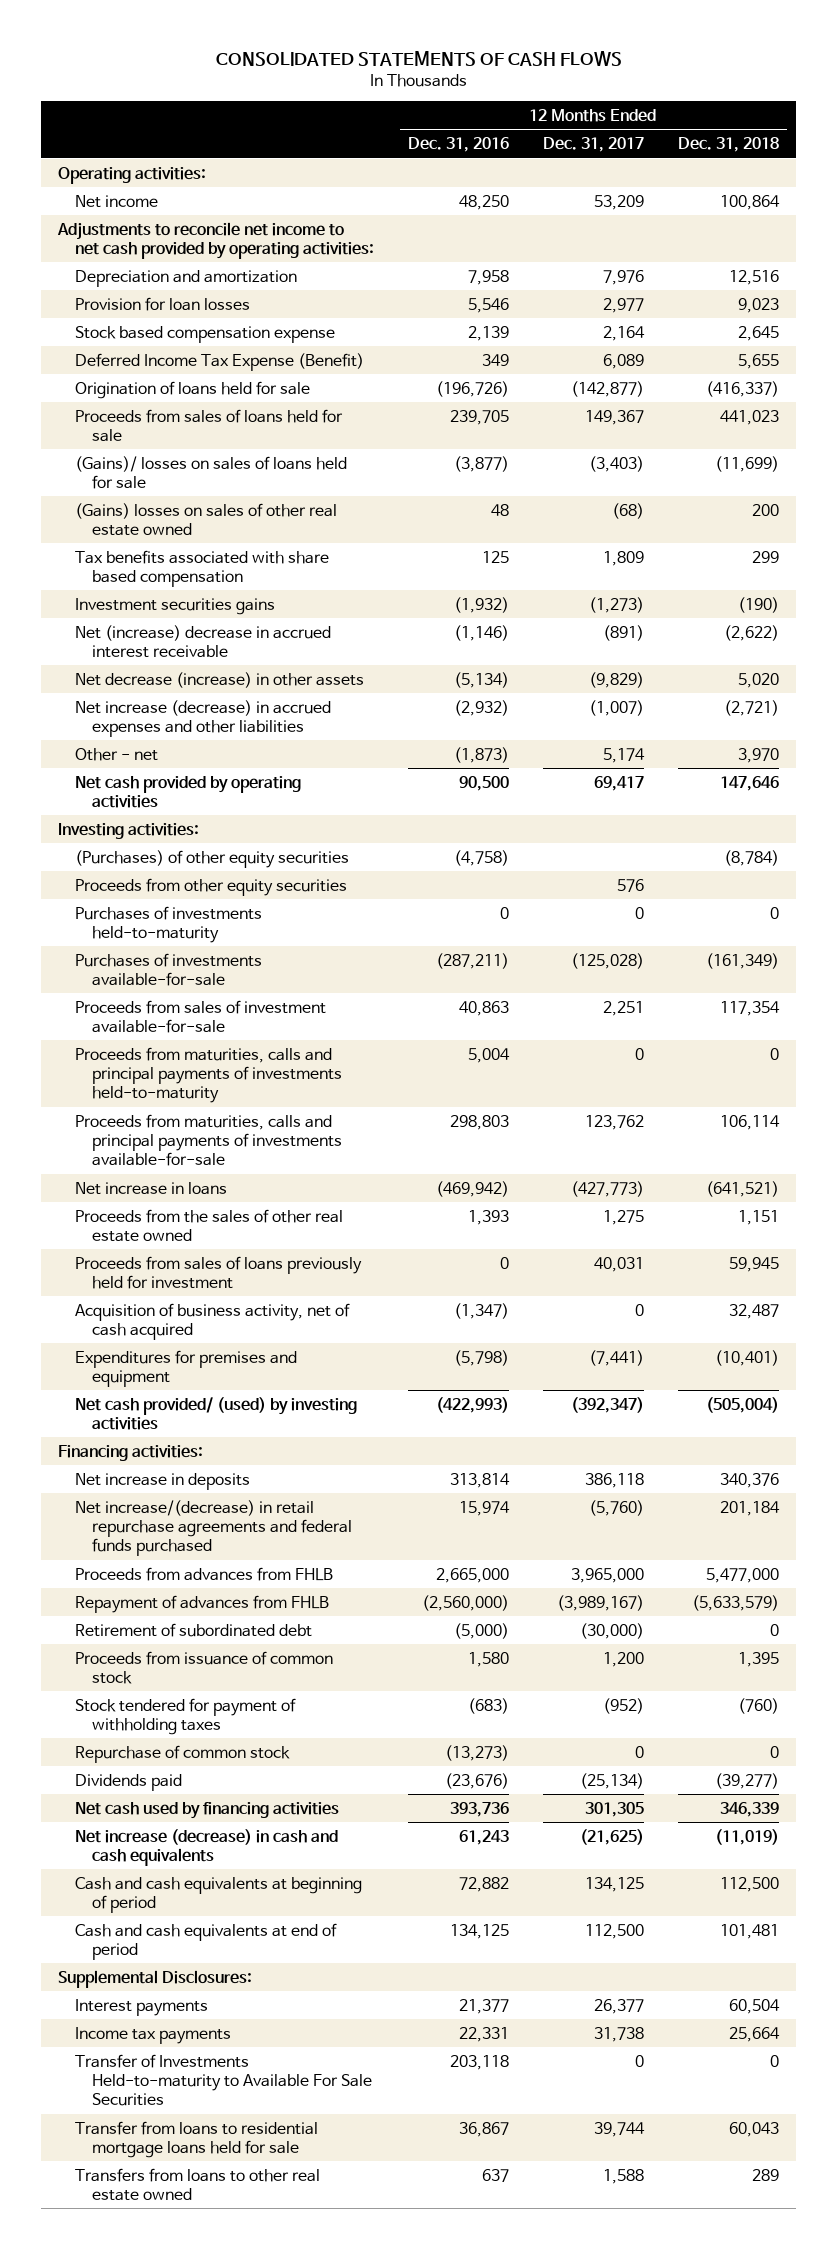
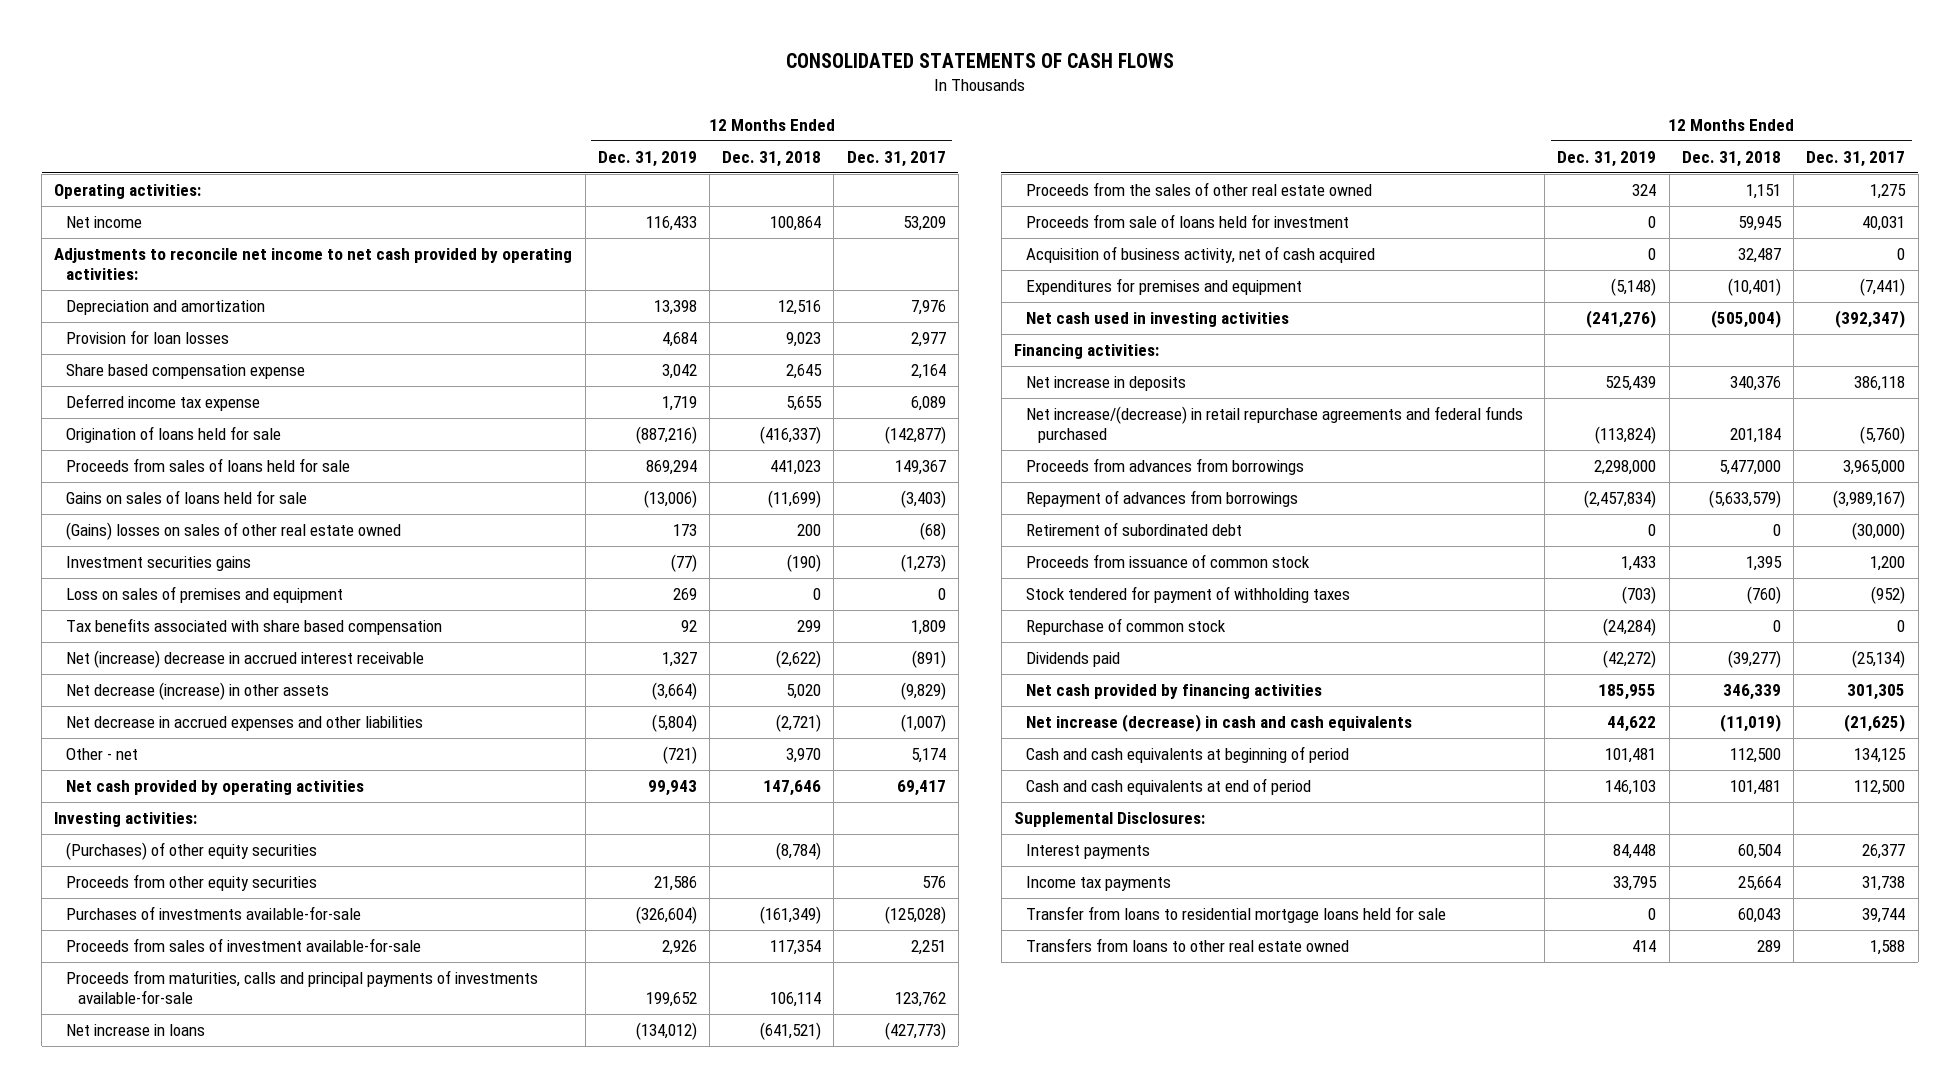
[407,137,509,153] Dec. 31, 2016 -> none
none -> [597,150,697,167] Dec. 31, 2019
[75,325,336,343] Stock based compensation expense -> [66,364,306,380] Share based compensation expense
[75,352,365,371] Deferred Income Tax Expense (Benefit) -> [66,394,261,412] Deferred income tax expense
[75,455,348,489] (Gains)/ losses on sales of loans held for sale -> [66,490,308,505] Gains on sales of loans held for sale
none -> [66,586,344,604] Loss on sales of premises and equipment
[75,549,330,587] Tax benefits associated with share based compensation -> [66,618,443,636] Tax benefits associated with share based compensation
[75,699,332,737] Net increase (decrease) in accrued expenses and other liabilities -> [66,716,424,732] Net decrease in accrued expenses and other liabilities
[75,905,263,943] Purchases of investments held-to-maturity -> none
[75,1046,342,1104] Proceeds from maturities, calls and principal payments of investments held-to-maturity -> none
[75,1255,363,1289] Proceeds from sales of loans previously held for investment -> [1026,214,1350,229] Proceeds from sale of loans held for investment
[75,1396,358,1430] Net cash provided/ (used) by investing activities -> [1026,312,1290,328] Net cash used in investing activities
[75,1566,334,1581] Proceeds from advances from FHLB -> [1026,458,1305,476] Proceeds from advances from borrowings
[75,1594,330,1613] Repayment of advances from FHLB -> [1026,490,1299,508] Repayment of advances from borrowings
[75,1801,340,1819] Net cash used by financing activities -> [1026,684,1323,700] Net cash provided by financing activities
[75,2053,372,2107] Transfer of Investments Held-to-maturity to Available For Sale Securities -> none

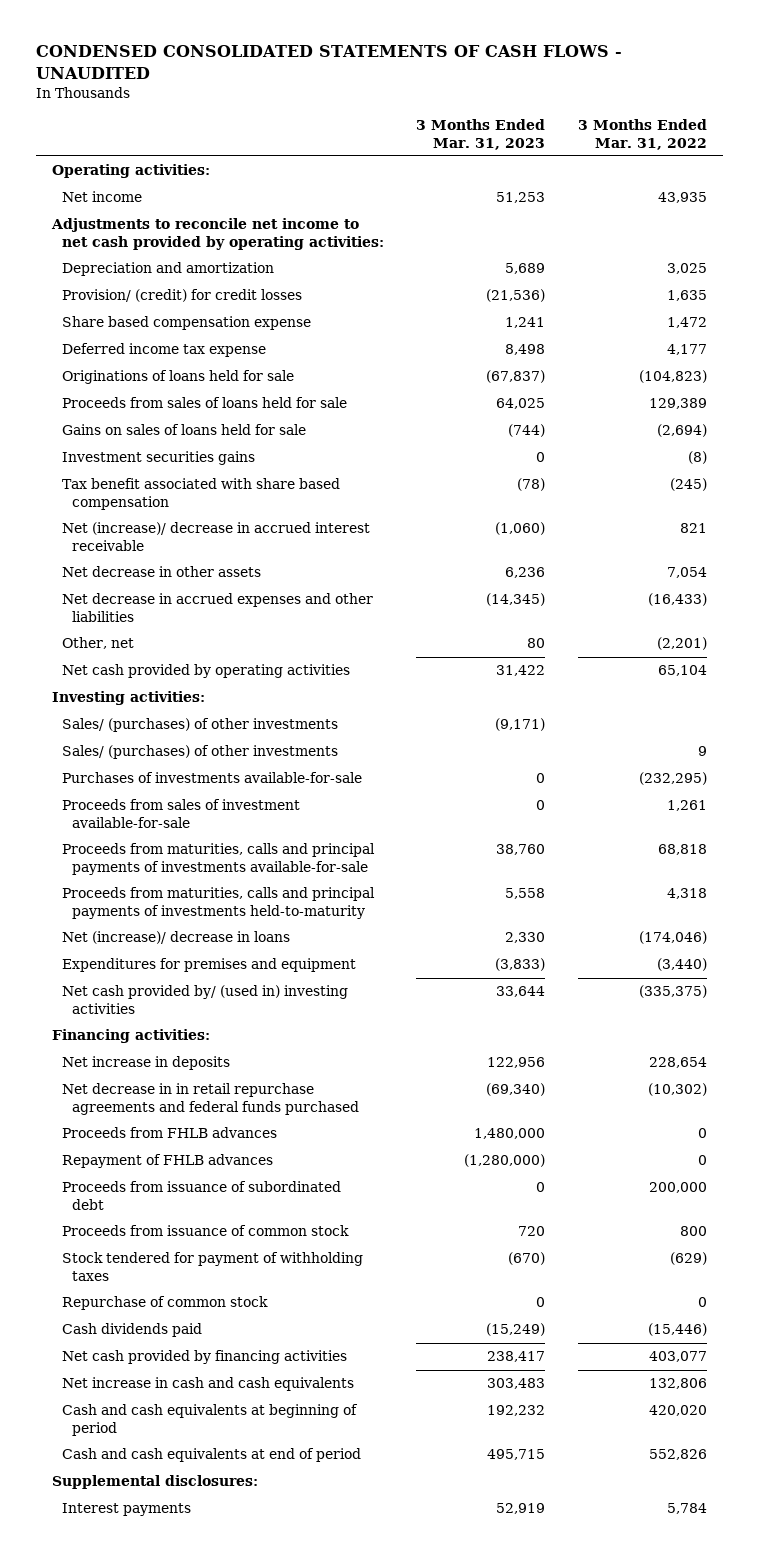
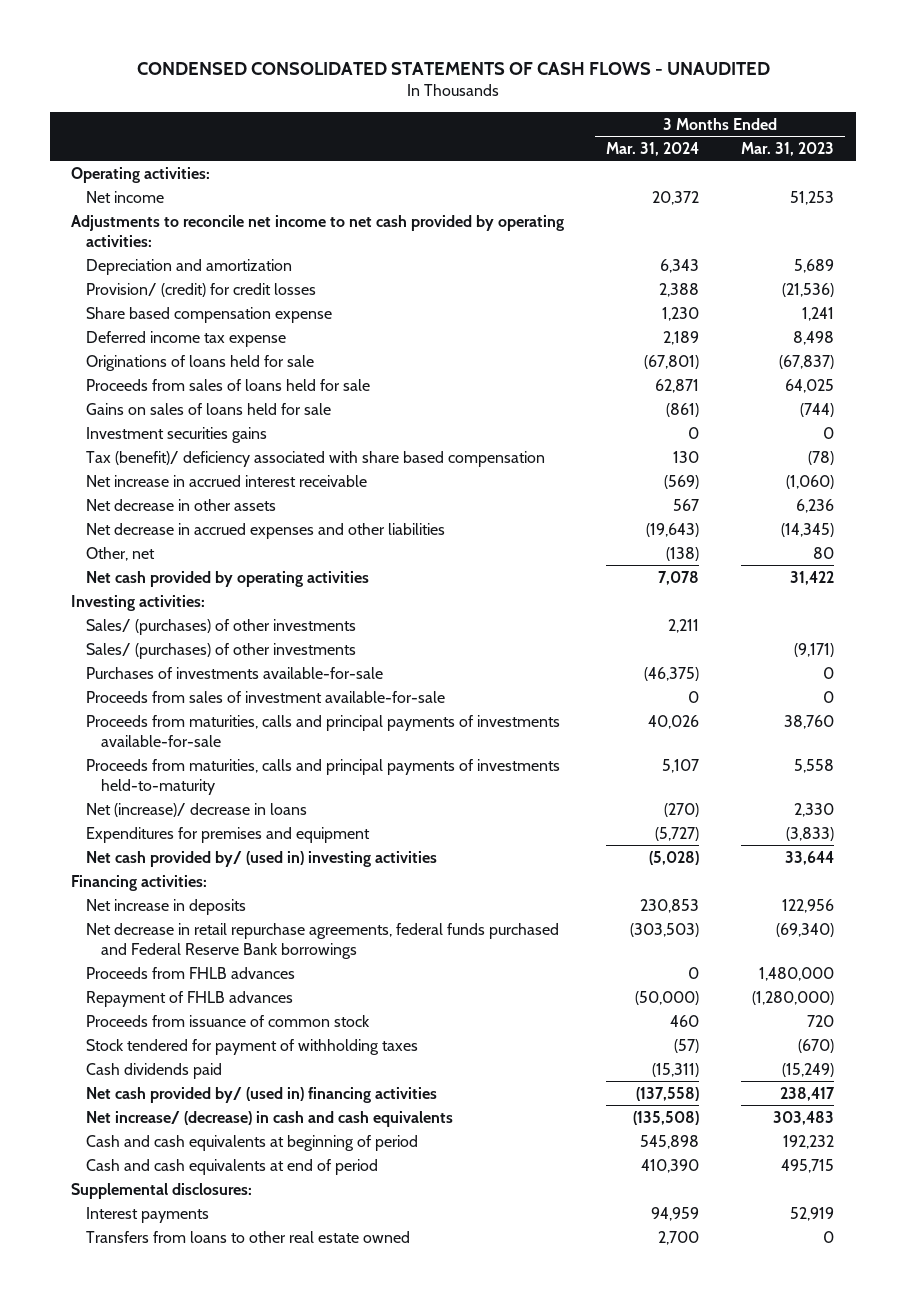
[578,119,708,150] 3 Months Ended Mar. 31, 2022 -> none
none -> [606,142,700,157] Mar. 31, 2024
[61,478,340,510] Tax benefit associated with share based compensation -> [85,450,545,467] Tax (benefit)/ deficiency associated with share based compensation
[61,522,370,551] Net (increase)/ decrease in accrued interest receivable -> [85,474,367,487] Net increase in accrued interest receivable
[61,718,338,733] Sales/ (purchases) of other investments -> [85,642,356,659] Sales/ (purchases) of other investments
[61,1083,359,1115] Net decrease in in retail repurchase agreements and federal funds purchased -> [85,922,559,959] Net decrease in retail repurchase agreements, federal funds purchased and Federal Reserve Bank borrowings
[61,1181,341,1210] Proceeds from issuance of subordinated debt -> none
[61,1296,268,1311] Repurchase of common stock -> none
[61,1350,347,1365] Net cash provided by financing activities -> [85,1086,437,1103] Net cash provided by/ (used in) financing activities
[61,1377,354,1392] Net increase in cash and cash equivalents -> [85,1110,453,1127] Net increase/ (decrease) in cash and cash equivalents
none -> [85,1230,410,1243] Transfers from loans to other real estate owned

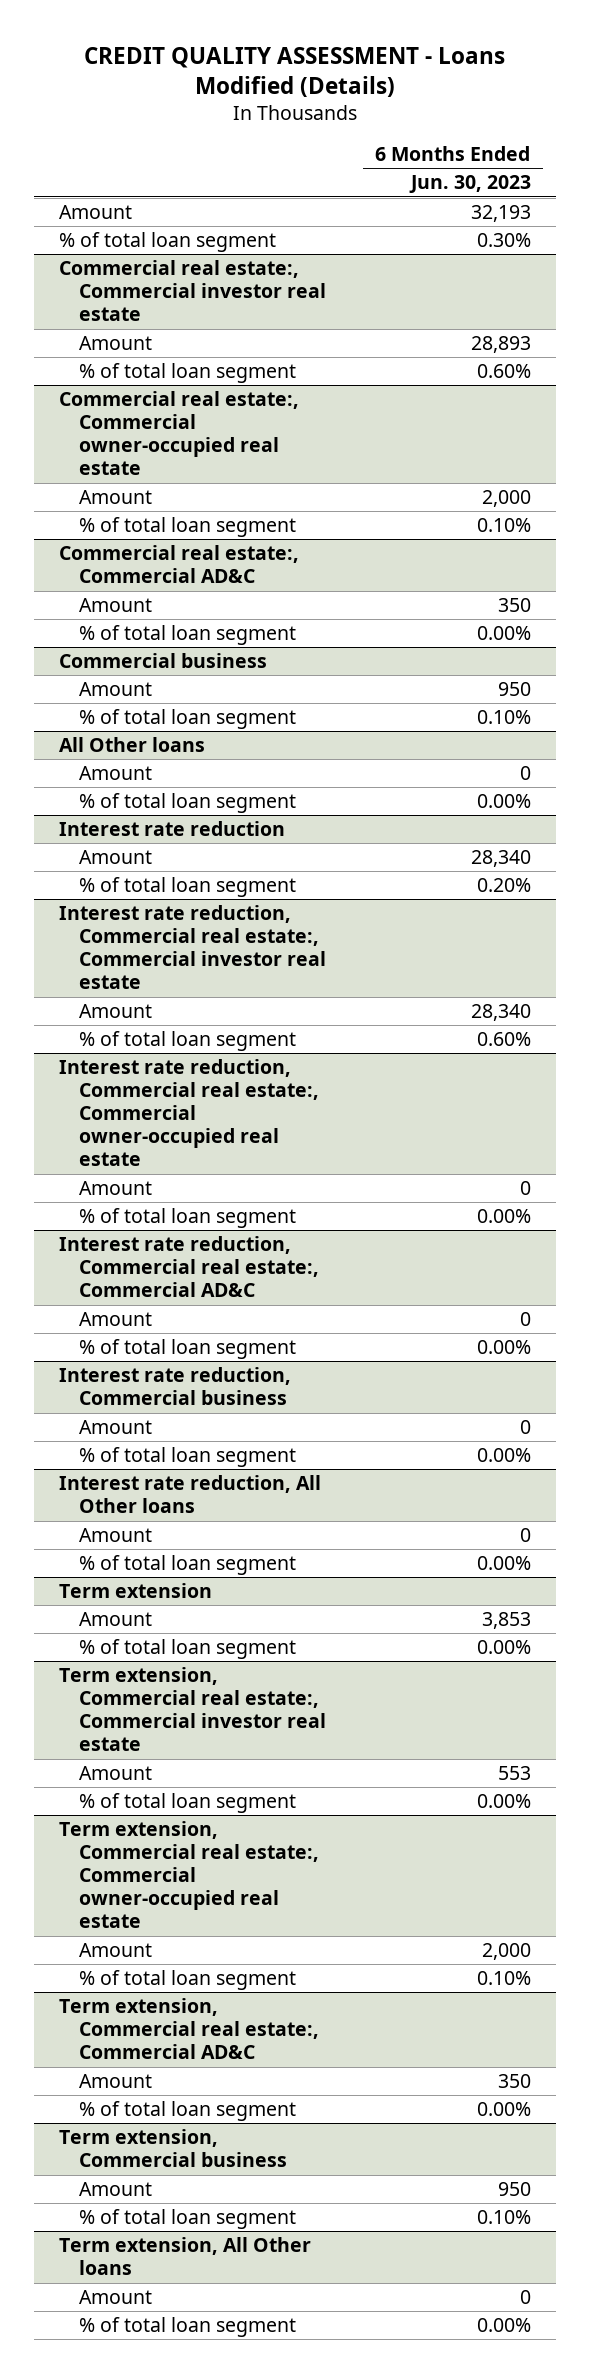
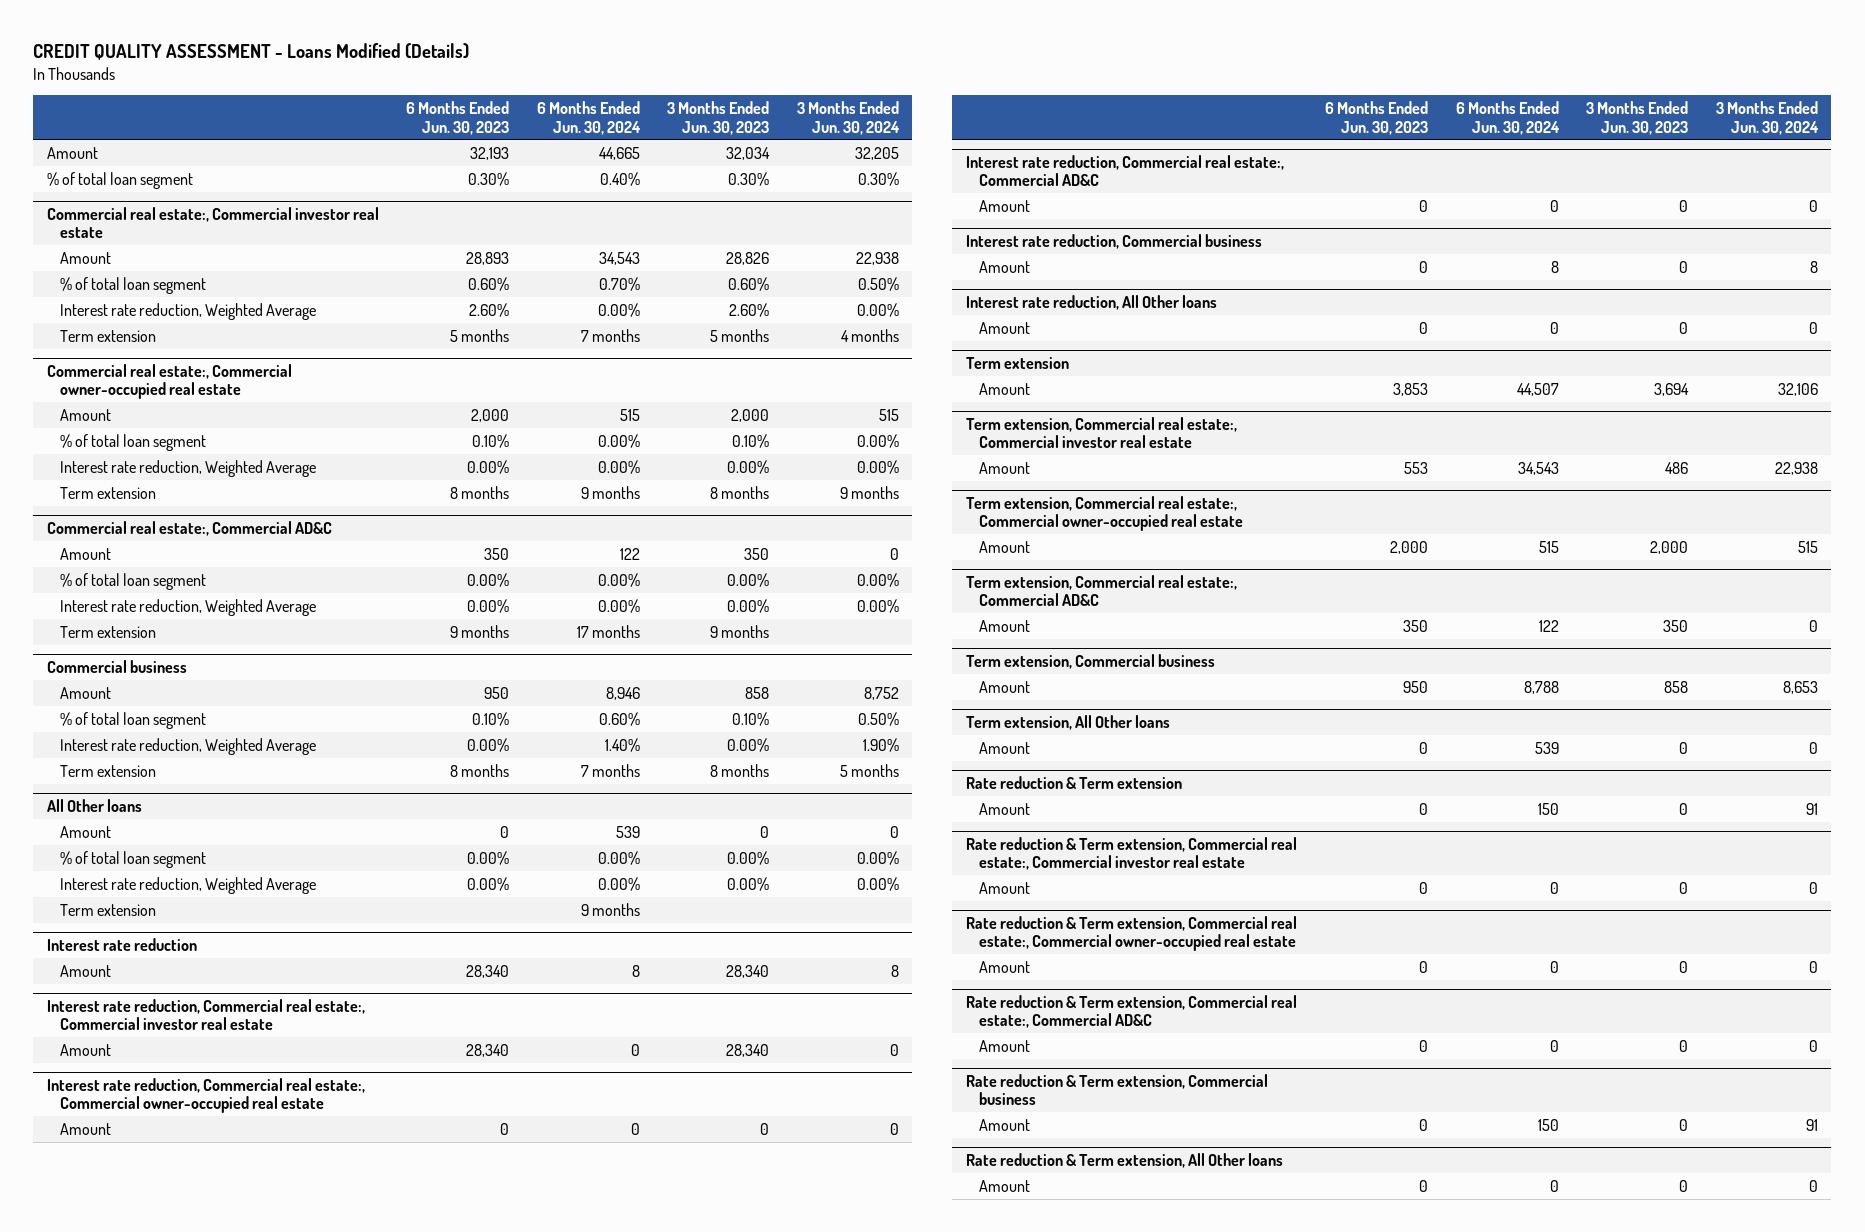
none -> [536,101,641,135] 6 Months Ended Jun. 30, 2024
none -> [667,101,770,135] 3 Months Ended Jun. 30, 2023
none -> [796,101,900,135] 3 Months Ended Jun. 30, 2024
none -> [60,302,317,320] Interest rate reduction, Weighted Average
none -> [60,329,157,342] Term extension
none -> [60,459,317,477] Interest rate reduction, Weighted Average
none -> [60,486,157,499] Term extension
none -> [60,598,317,616] Interest rate reduction, Weighted Average
none -> [60,625,157,638] Term extension
none -> [60,737,317,755] Interest rate reduction, Weighted Average
none -> [60,764,157,777] Term extension
none -> [60,876,317,894] Interest rate reduction, Weighted Average
none -> [60,903,157,916] Term extension
[78,877,296,898] % of total loan segment -> none
[78,1031,296,1052] % of total loan segment -> none
[78,1208,296,1229] % of total loan segment -> none
[78,1339,296,1360] % of total loan segment -> none
[78,1447,296,1468] % of total loan segment -> none
[78,1555,296,1576] % of total loan segment -> none
[78,1639,296,1660] % of total loan segment -> none
[78,1793,296,1814] % of total loan segment -> none
[78,1970,296,1991] % of total loan segment -> none
[78,2101,296,2122] % of total loan segment -> none
[78,2209,296,2230] % of total loan segment -> none
[78,2317,296,2338] % of total loan segment -> none
none -> [965,775,1182,789] Rate reduction & Term extension
none -> [979,802,1031,815] Amount
none -> [965,836,1297,871] Rate reduction & Term extension, Commercial real estate:, Commercial investor real estate
none -> [979,881,1031,894] Amount
none -> [965,915,1297,952] Rate reduction & Term extension, Commercial real estate:, Commercial owner-occupied real estate
none -> [979,960,1031,973] Amount
none -> [965,994,1297,1029] Rate reduction & Term extension, Commercial real estate:, Commercial AD&C
none -> [979,1039,1031,1052] Amount
none -> [965,1073,1268,1106] Rate reduction & Term extension, Commercial business
none -> [979,1118,1031,1131] Amount
none -> [965,1152,1283,1168] Rate reduction & Term extension, All Other loans
none -> [979,1179,1031,1192] Amount

